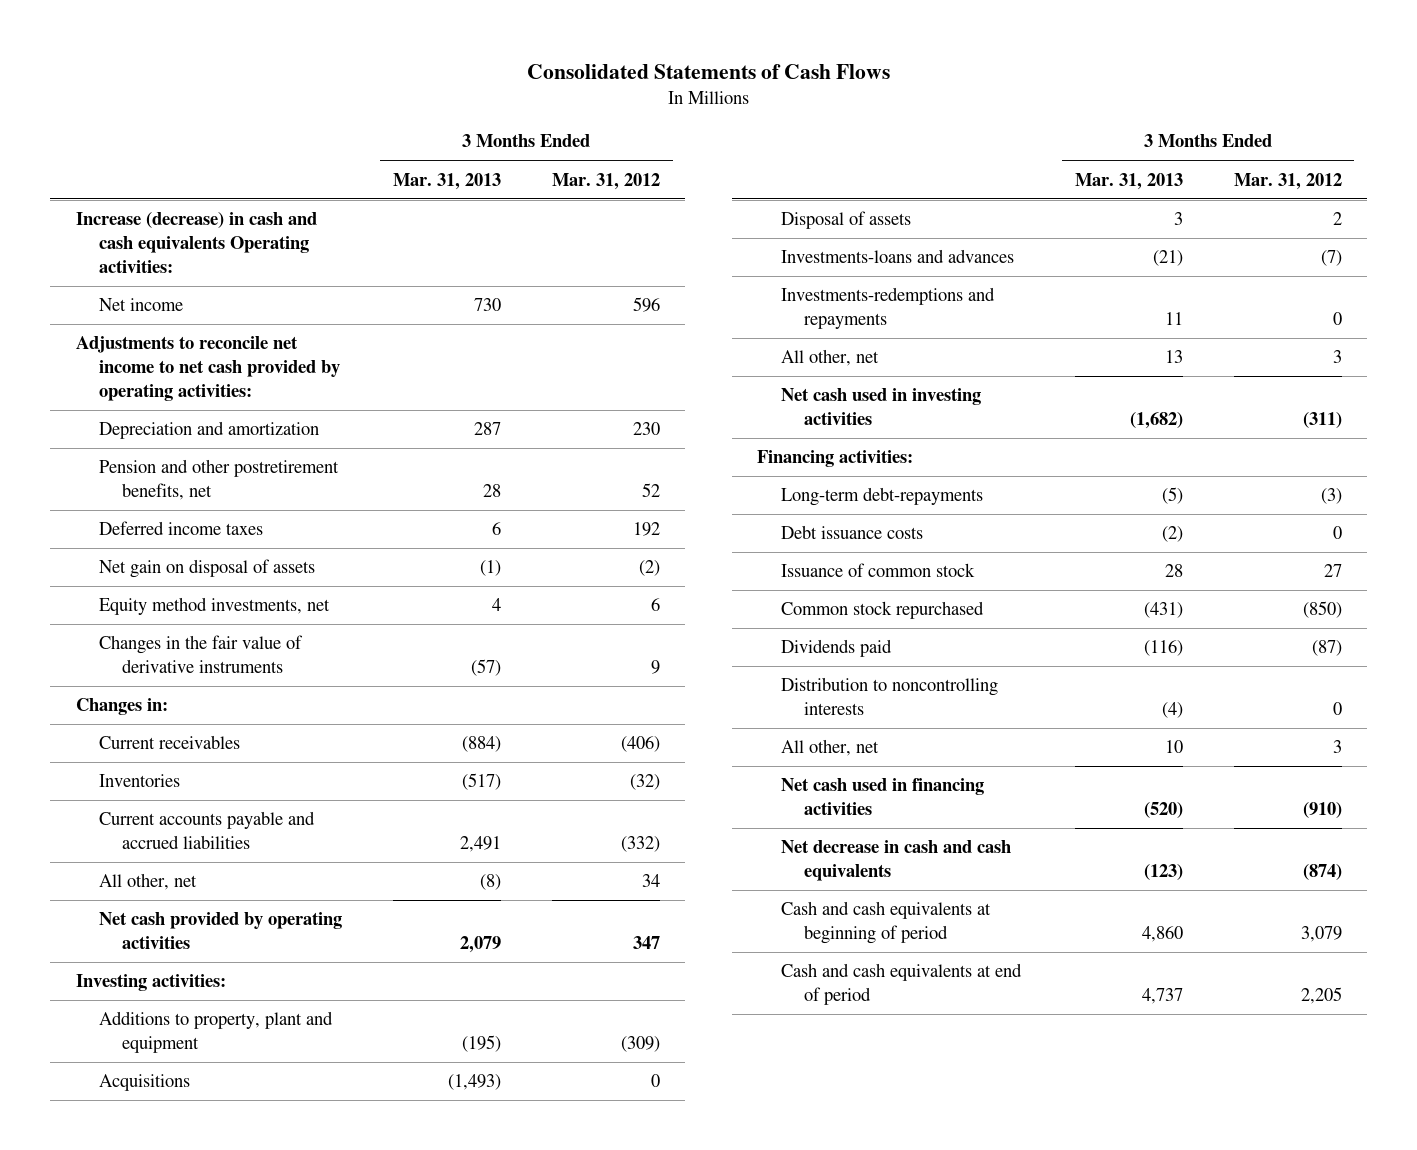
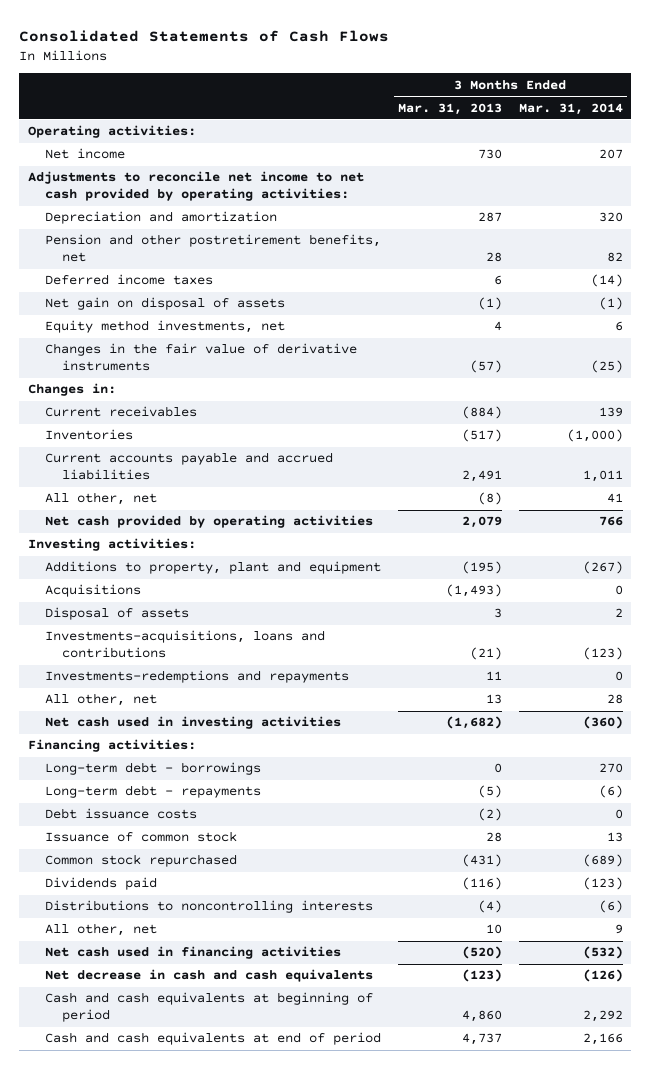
[551,172,660,190] Mar. 31, 2012 -> none
none -> [518,102,623,115] Mar. 31, 2014
[75,212,317,274] Increase (decrease) in cash and cash equivalents Operating activities: -> none
none -> [27,125,196,139] Operating activities:
[780,249,1014,264] Investments-loans and advances -> [44,630,325,659] Investments-acquisitions, loans and contributions
none -> [44,762,261,776] Long-term debt - borrowings
[780,487,983,507] Long-term debt-repayments -> [44,785,261,799] Long-term debt - repayments
[780,677,998,716] Distribution to noncontrolling interests -> [44,900,373,914] Distributions to noncontrolling interests

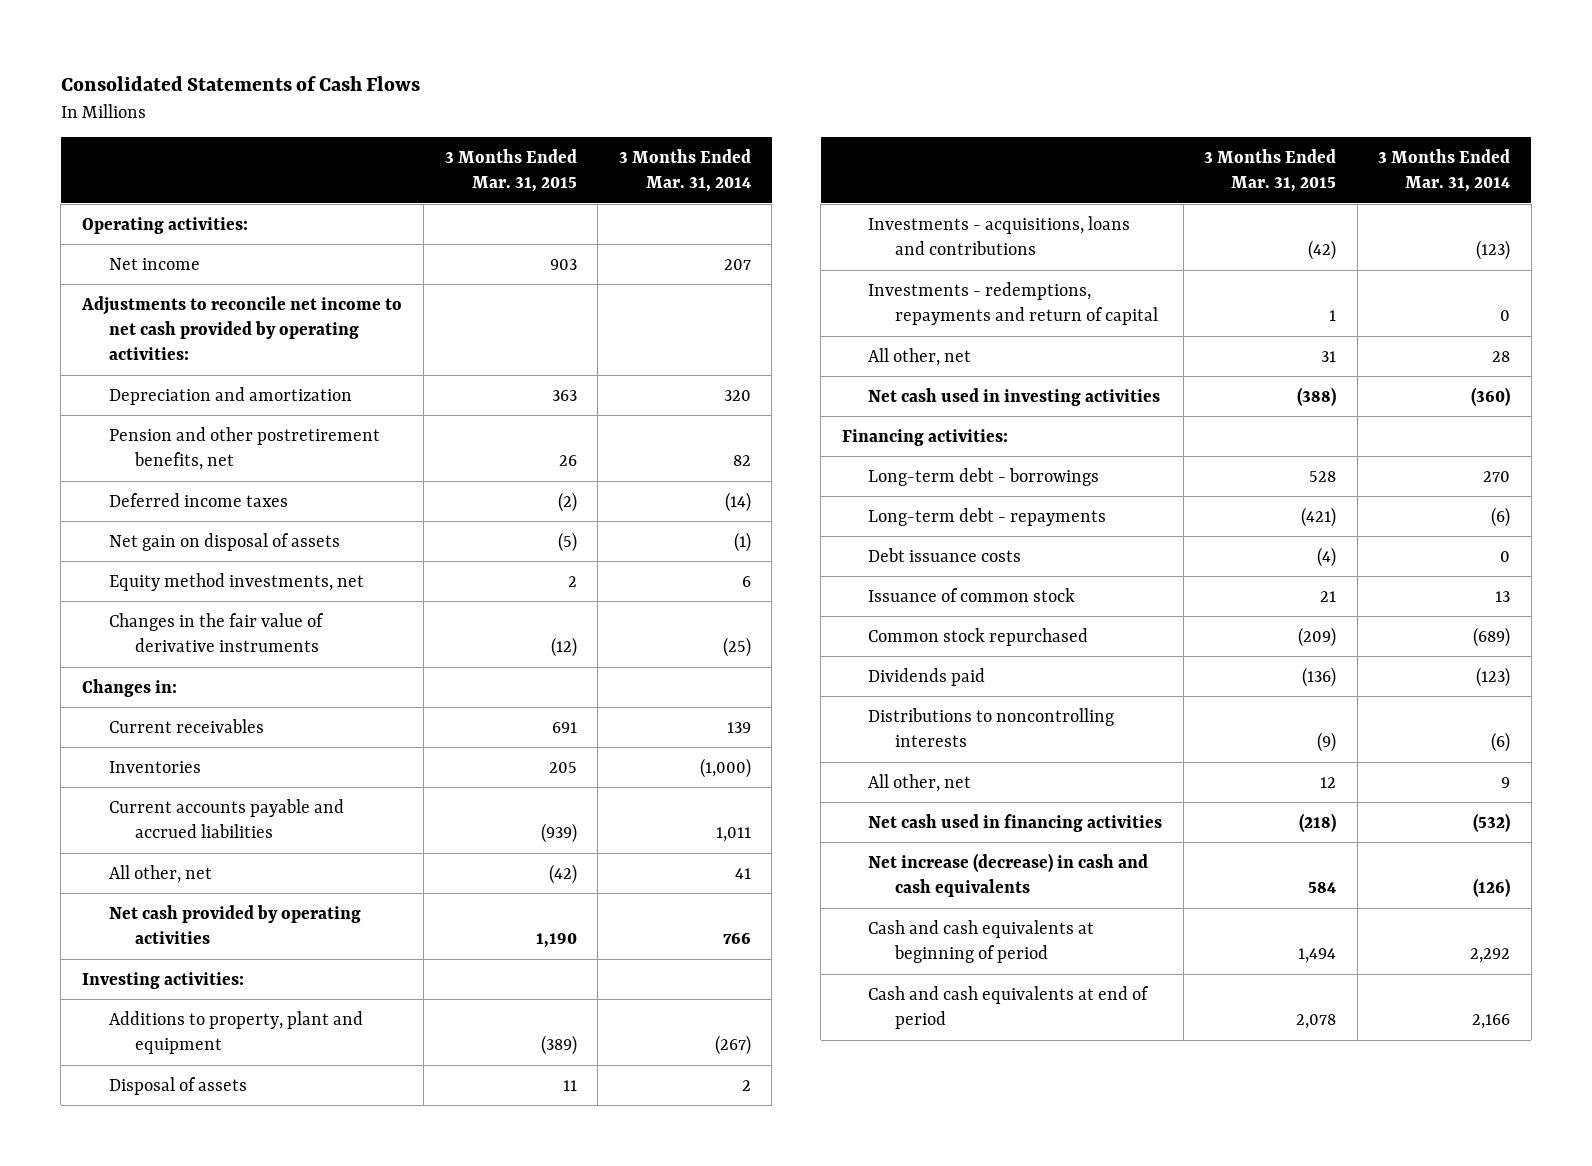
[397,102,502,115] Mar. 31, 2013 -> none
none -> [444,148,577,193] 3 Months Ended Mar. 31, 2015
[44,584,141,598] Acquisitions -> none
[44,630,325,659] Investments-acquisitions, loans and contributions -> [868,215,1131,256] Investments - acquisitions, loans and contributions
[44,670,349,684] Investments-redemptions and repayments -> [868,281,1158,326] Investments - redemptions, repayments and return of capital
[44,969,373,983] Net decrease in cash and cash equivalents -> [868,852,1149,898] Net increase (decrease) in cash and cash equivalents

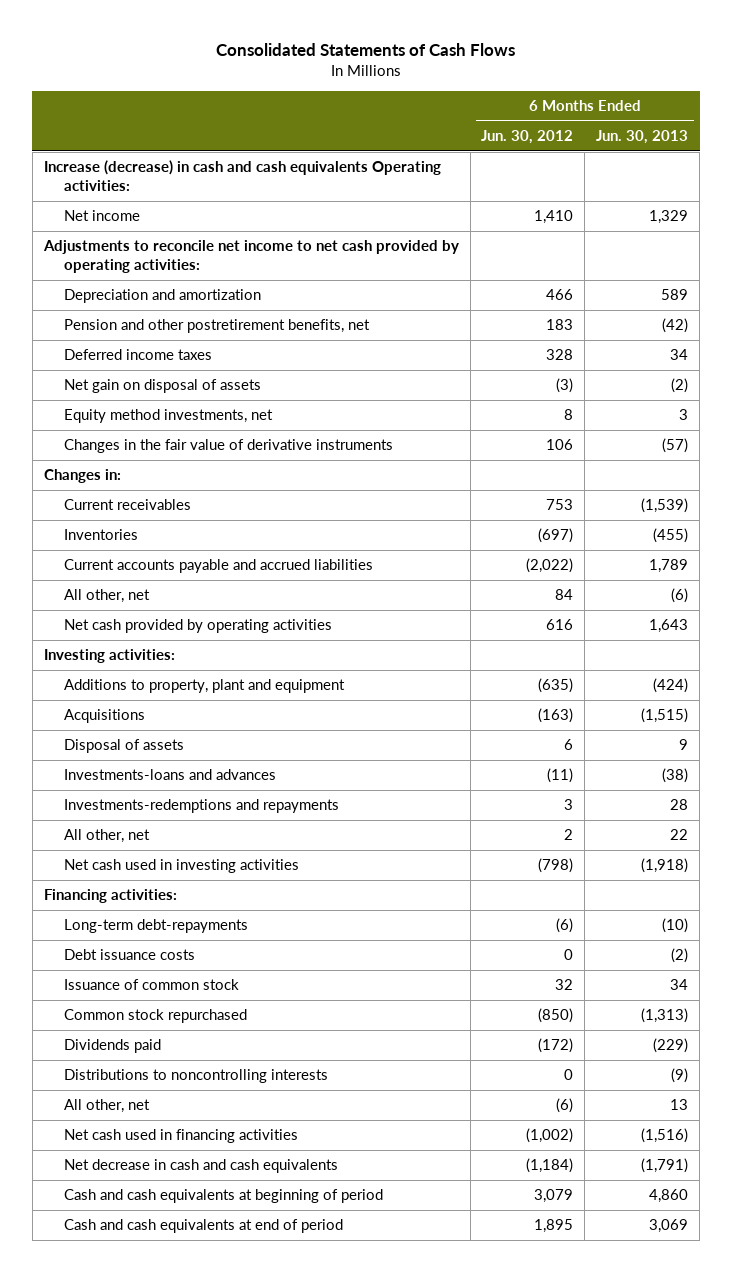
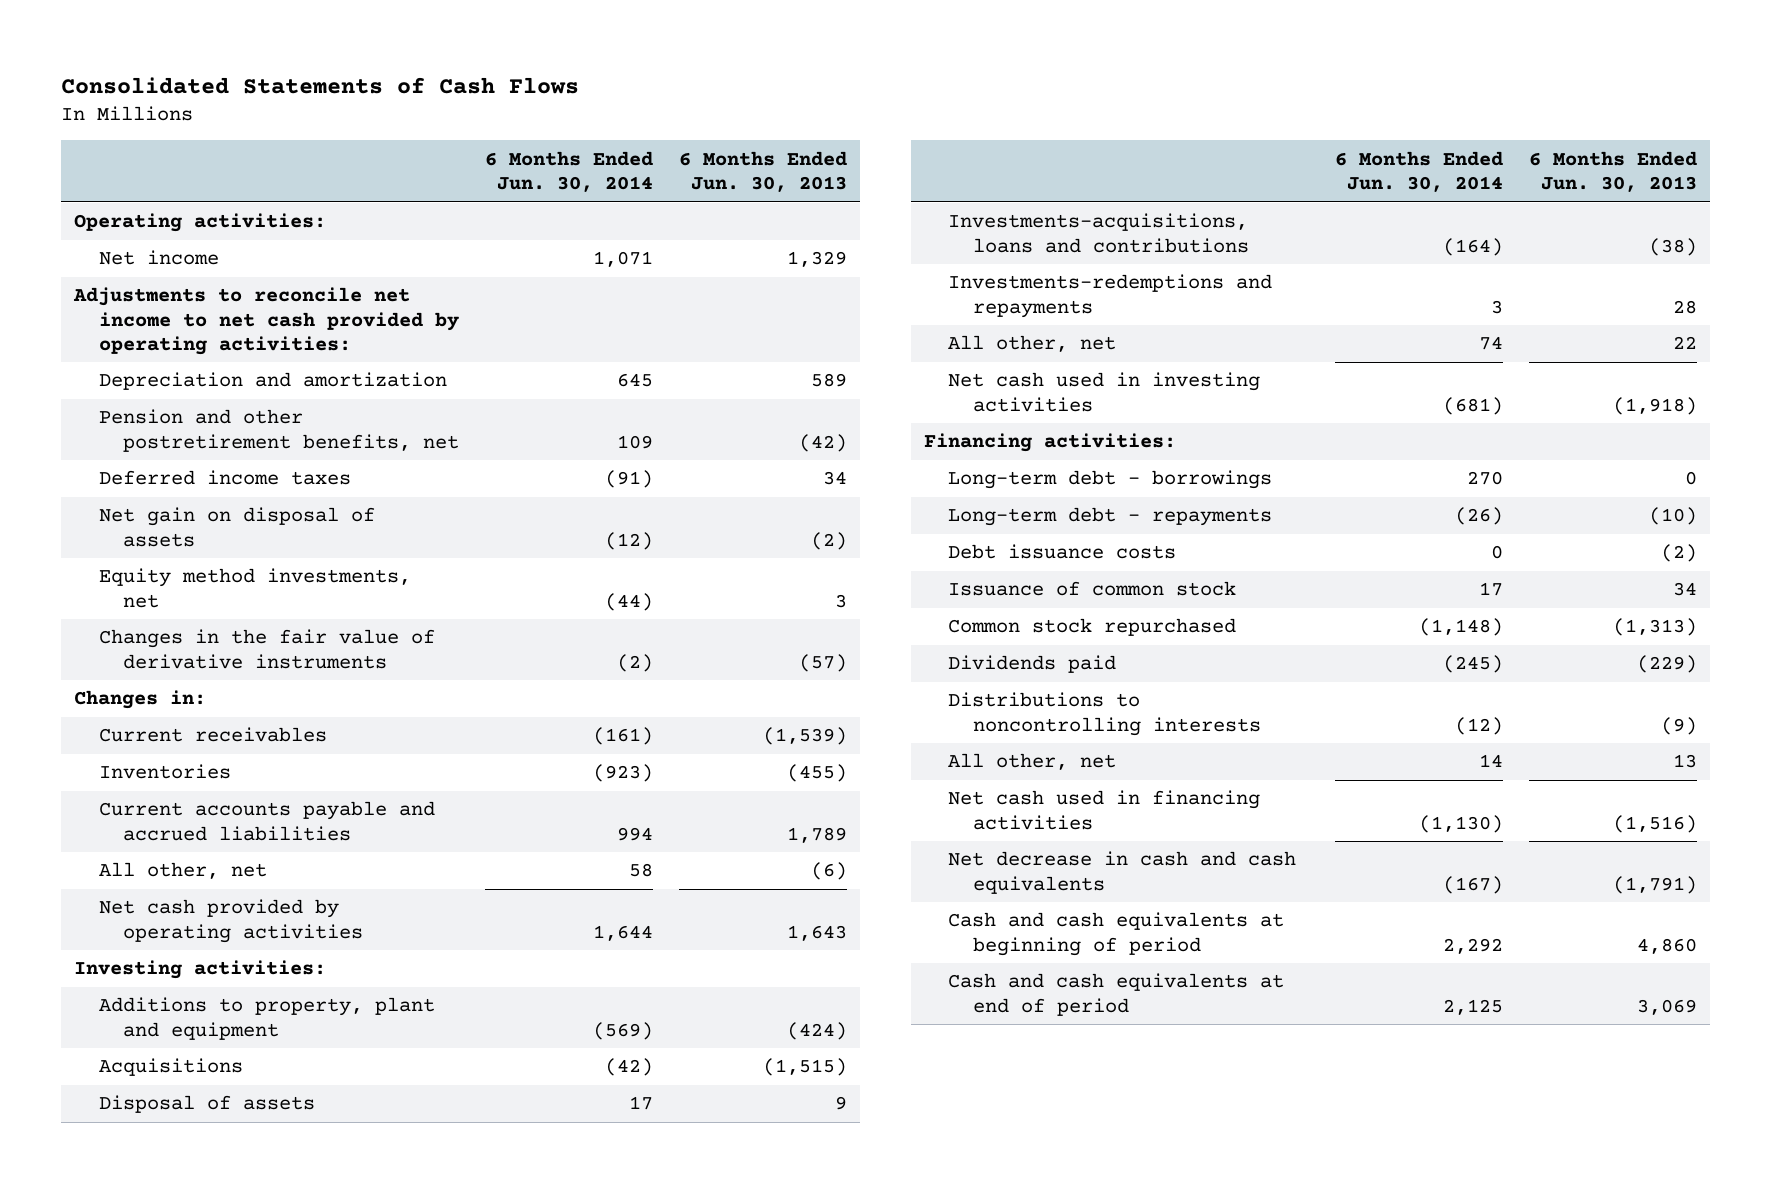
[481,130,574,145] Jun. 30, 2012 -> none
none -> [485,150,654,193] 6 Months Ended Jun. 30, 2014
[43,160,441,192] Increase (decrease) in cash and cash equivalents Operating activities: -> none
none -> [74,213,327,233] Operating activities:
[63,769,276,781] Investments-loans and advances -> [948,213,1249,253] Investments-acquisitions, loans and contributions
none -> [948,470,1273,490] Long-term debt - borrowings
[63,919,248,934] Long-term debt-repayments -> [948,507,1273,527] Long-term debt - repayments

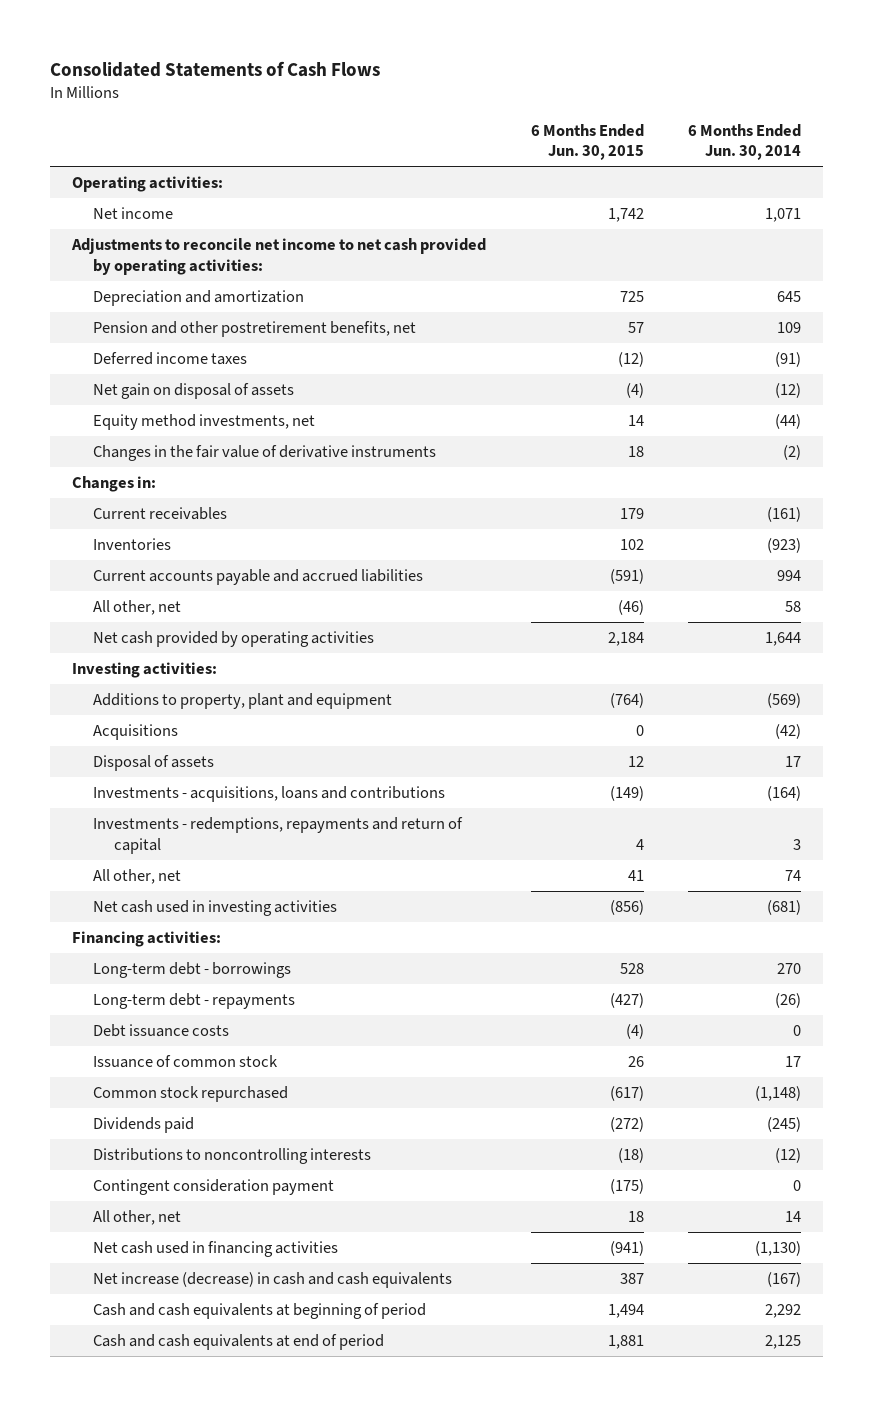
[679,150,848,193] 6 Months Ended Jun. 30, 2013 -> none
none -> [530,123,644,161] 6 Months Ended Jun. 30, 2015
[948,213,1249,253] Investments-acquisitions, loans and contributions -> [93,786,446,803] Investments - acquisitions, loans and contributions
[948,274,1273,318] Investments-redemptions and repayments -> [93,817,464,854] Investments - redemptions, repayments and return of capital
none -> [93,1179,335,1196] Contingent consideration payment
[948,851,1297,894] Net decrease in cash and cash equivalents -> [93,1272,453,1289] Net increase (decrease) in cash and cash equivalents

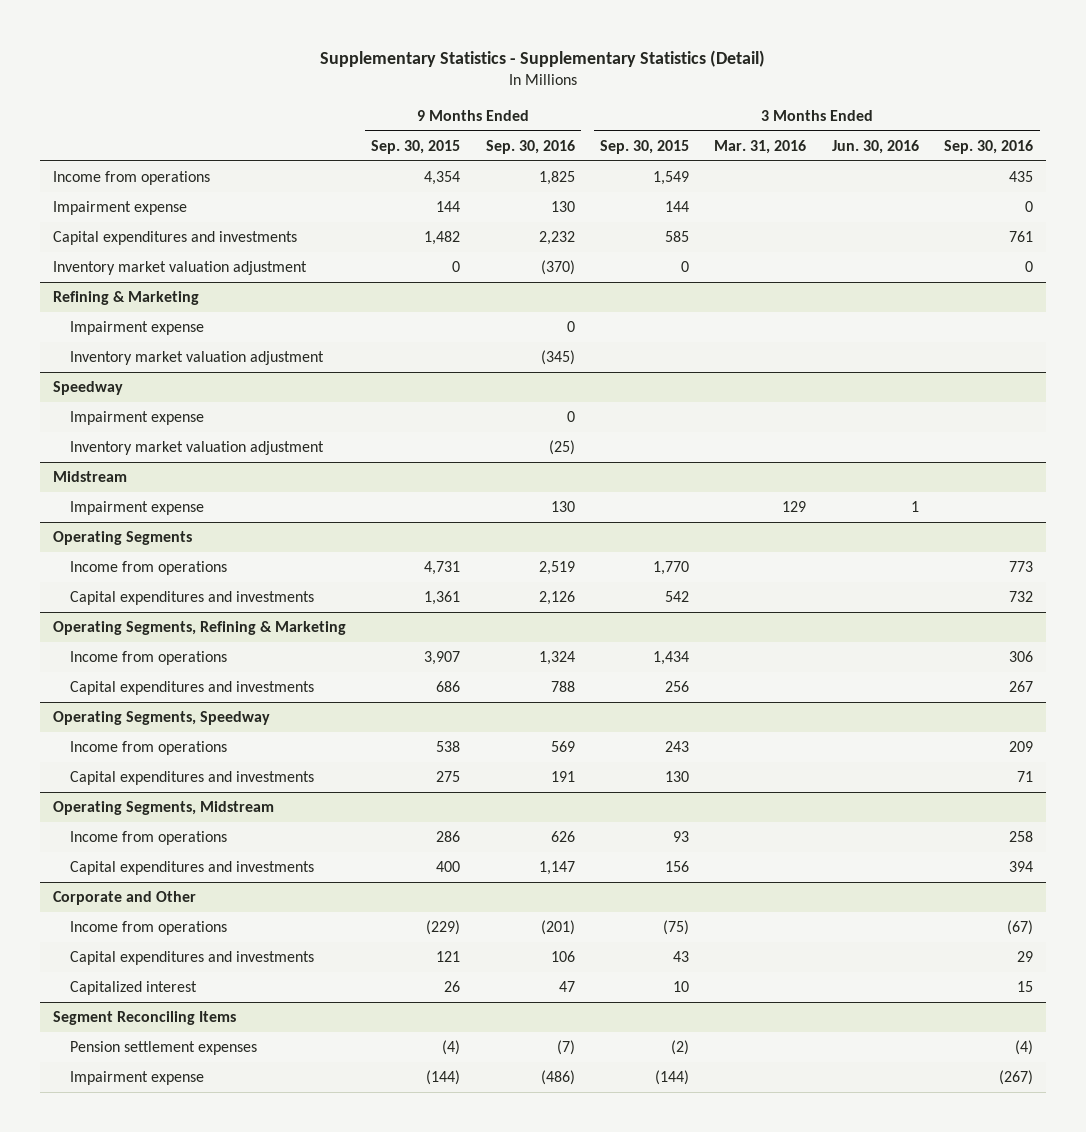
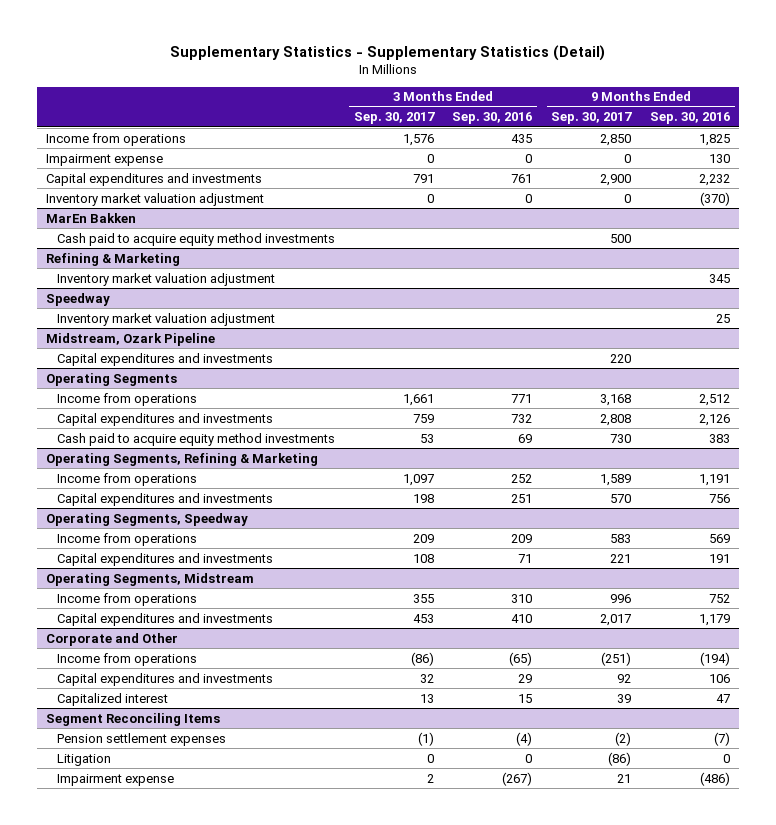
[371,139,461,154] Sep. 30, 2015 -> none
[600,139,690,154] Sep. 30, 2015 -> none
[714,139,807,154] Mar. 31, 2016 -> none
[831,139,919,154] Jun. 30, 2016 -> none
none -> [353,112,435,125] Sep. 30, 2017
none -> [551,112,633,125] Sep. 30, 2017
none -> [46,212,137,223] MarEn Bakken
none -> [57,232,336,246] Cash paid to acquire equity method investments
[70,321,205,336] Impairment expense -> none
[540,350,575,366] (345) -> [708,273,730,283] 345
[70,411,205,426] Impairment expense -> none
[52,471,127,483] Midstream -> none
[70,501,205,516] Impairment expense -> none
[548,440,575,456] (25) -> [715,313,730,323] 25
none -> [46,332,216,346] Midstream, Ozark Pipeline
none -> [57,352,274,366] Capital expenditures and investments
[538,561,575,576] 2,519 -> [698,393,730,406] 2,512
[1009,561,1034,573] 773 -> [511,393,533,403] 771
none -> [57,432,336,446] Cash paid to acquire equity method investments
[538,651,575,666] 1,324 -> [698,473,730,486] 1,191
[1009,651,1034,663] 306 -> [511,473,533,483] 252
[550,681,575,693] 788 -> [708,493,730,503] 756
[1009,681,1034,693] 267 -> [511,493,533,503] 251
[550,831,575,843] 626 -> [708,593,730,603] 752
[1009,831,1034,843] 258 -> [511,593,533,603] 310
[538,861,575,876] 1,147 -> [698,613,730,626] 1,179
[1009,861,1034,873] 394 -> [511,613,533,623] 410
[540,920,575,936] (201) -> [699,651,730,666] (194)
[1007,920,1034,936] (67) -> [509,651,533,666] (65)
none -> [57,753,112,766] Litigation

